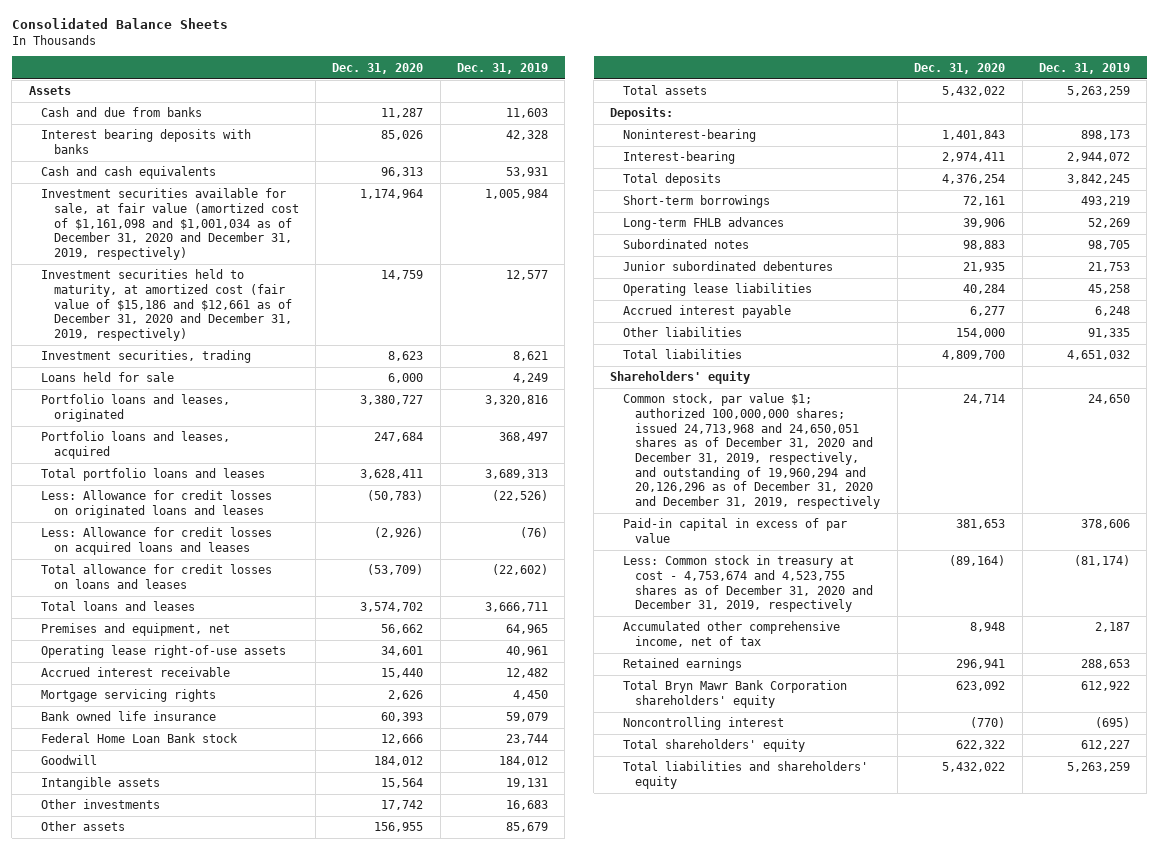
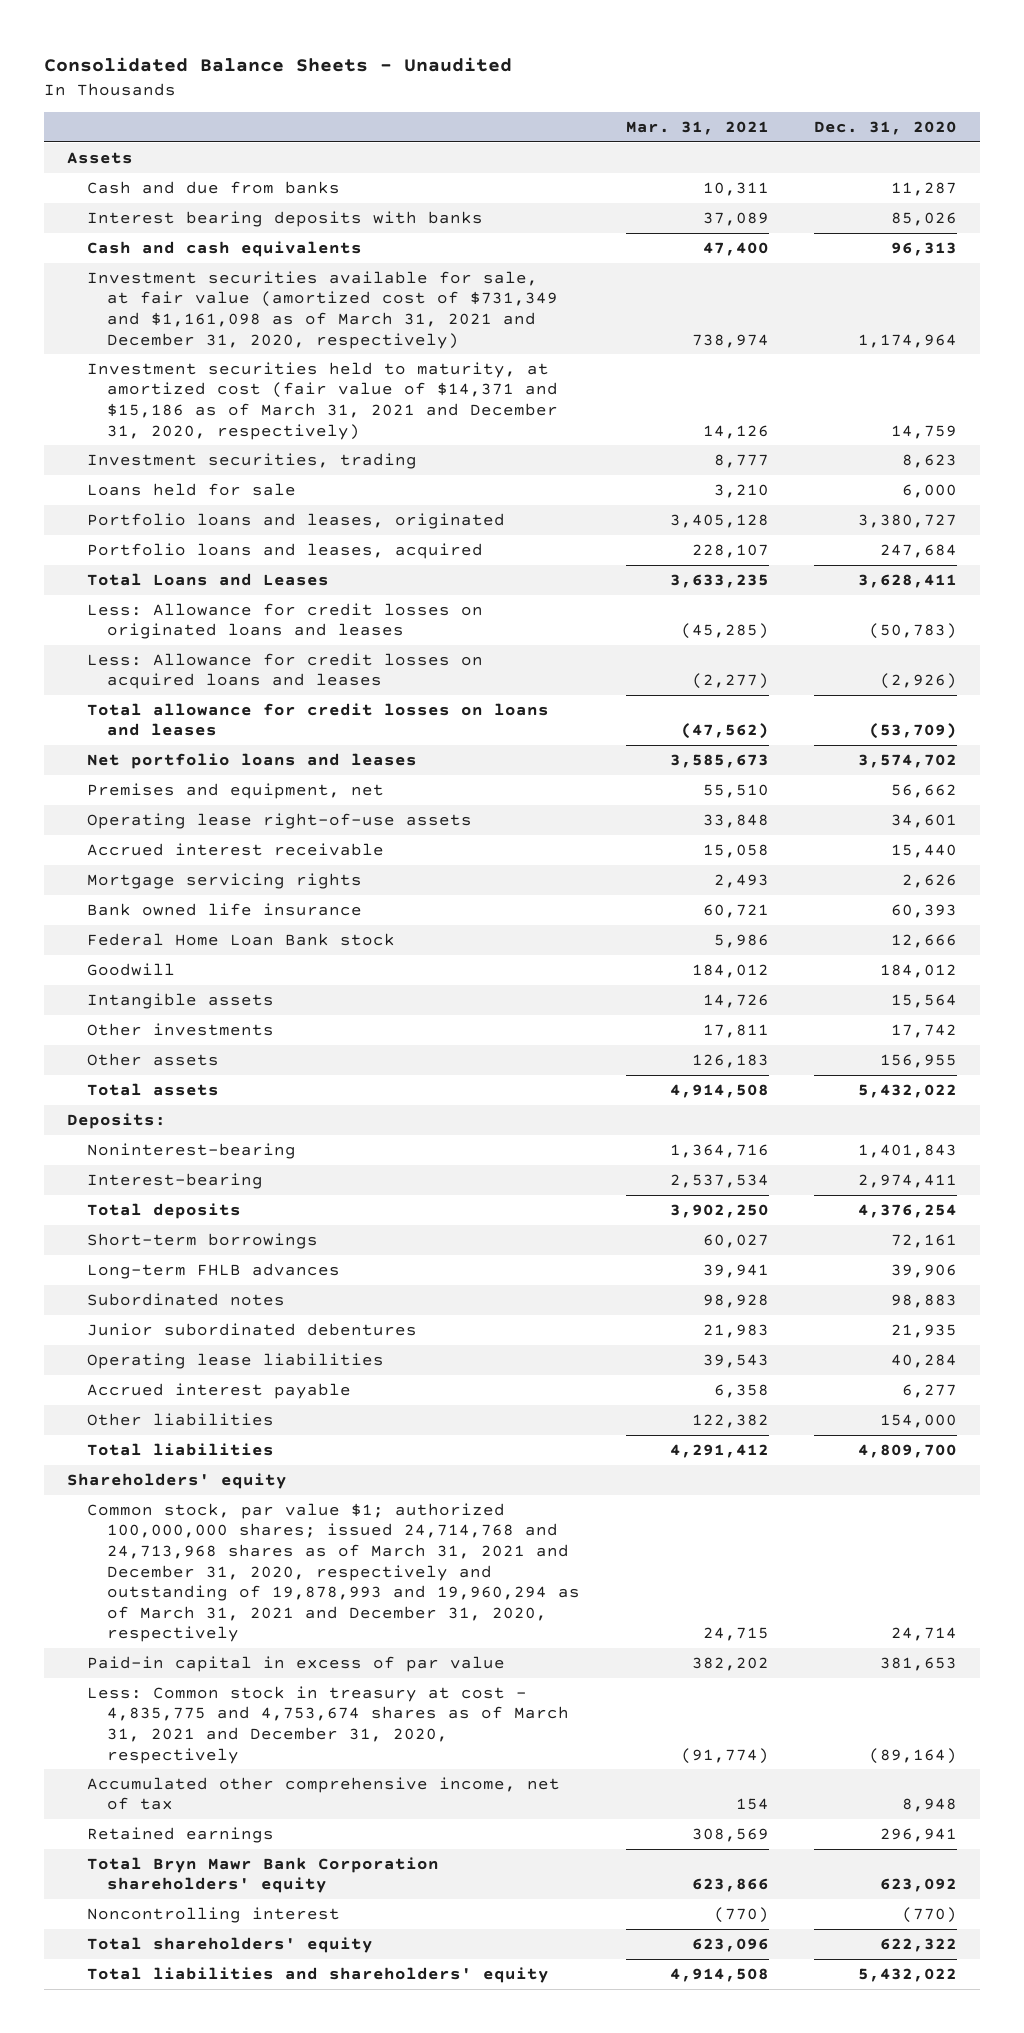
[11,18,228,30] Consolidated Balance Sheets -> [44,57,513,73] Consolidated Balance Sheets - Unaudited
[457,62,549,74] Dec. 31, 2019 -> none
none -> [625,120,769,135] Mar. 31, 2021
[41,188,299,260] Investment securities available for sale, at fair value (amortized cost of $1,161,098 and $1,001,034 as of December 31, 2020 and December 31, 2019, respectively) -> [86,270,558,349] Investment securities available for sale, at fair value (amortized cost of $731,349 and $1,161,098 as of March 31, 2021 and December 31, 2020, respectively)
[41,269,292,341] Investment securities held to maturity, at amortized cost (fair value of $15,186 and $12,661 as of December 31, 2020 and December 31, 2019, respectively) -> [86,361,558,440] Investment securities held to maturity, at amortized cost (fair value of $14,371 and $15,186 as of March 31, 2021 and December 31, 2020, respectively)
[41,468,266,482] Total portfolio loans and leases -> [86,572,329,586] Total Loans and Leases
[41,601,196,612] Total loans and leases -> [86,752,417,769] Net portfolio loans and leases
[622,393,881,509] Common stock, par value $1; authorized 100,000,000 shares; issued 24,713,968 and 24,650,051 shares as of December 31, 2020 and December 31, 2019, respectively, and outstanding of 19,960,294 and 20,126,296 as of December 31, 2020 and December 31, 2019, respectively -> [86,1502,580,1643] Common stock, par value $1; authorized 100,000,000 shares; issued 24,714,768 and 24,713,968 shares as of March 31, 2021 and December 31, 2020, respectively and outstanding of 19,878,993 and 19,960,294 as of March 31, 2021 and December 31, 2020, respectively
[622,555,874,613] Less: Common stock in treasury at cost - 4,753,674 and 4,523,755 shares as of December 31, 2020 and December 31, 2019, respectively -> [86,1685,569,1764] Less: Common stock in treasury at cost - 4,835,775 and 4,753,674 shares as of March 31, 2021 and December 31, 2020, respectively

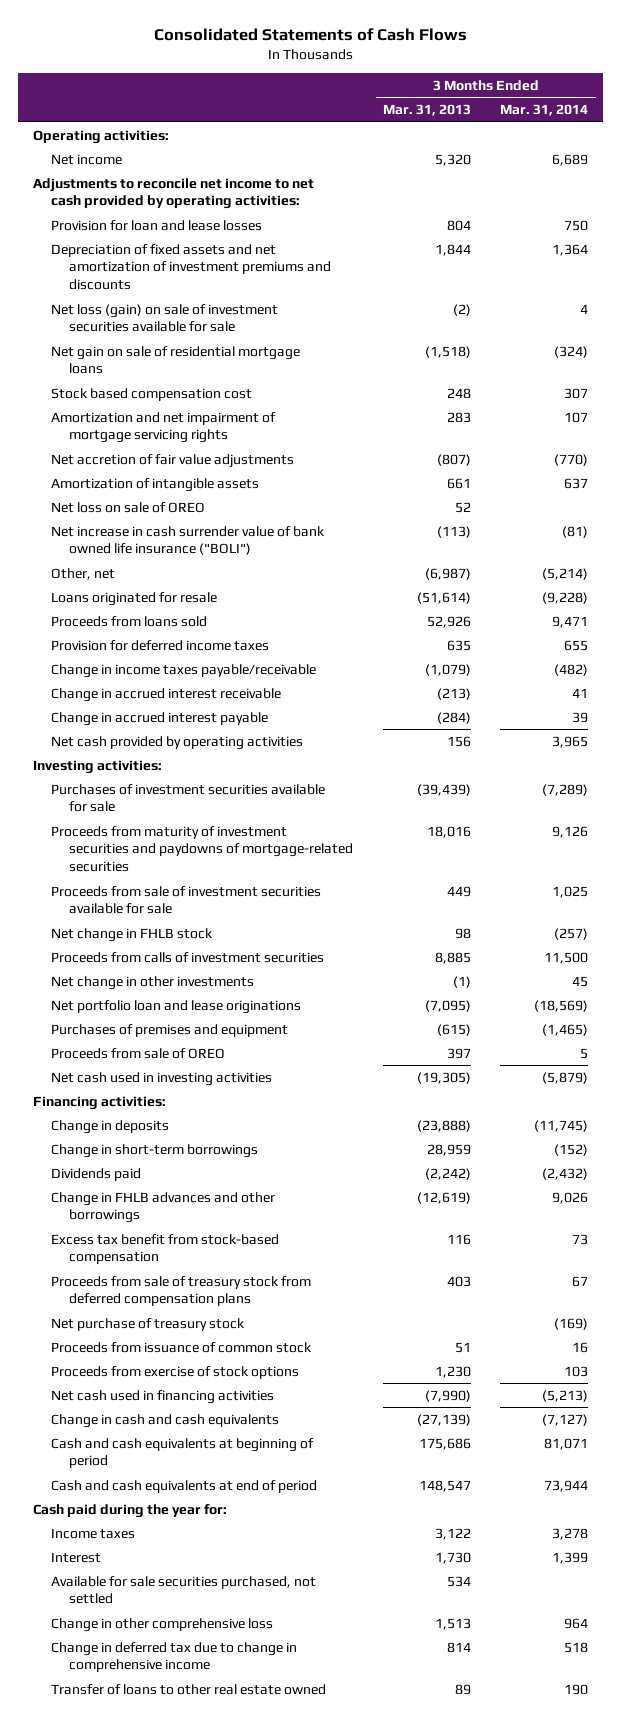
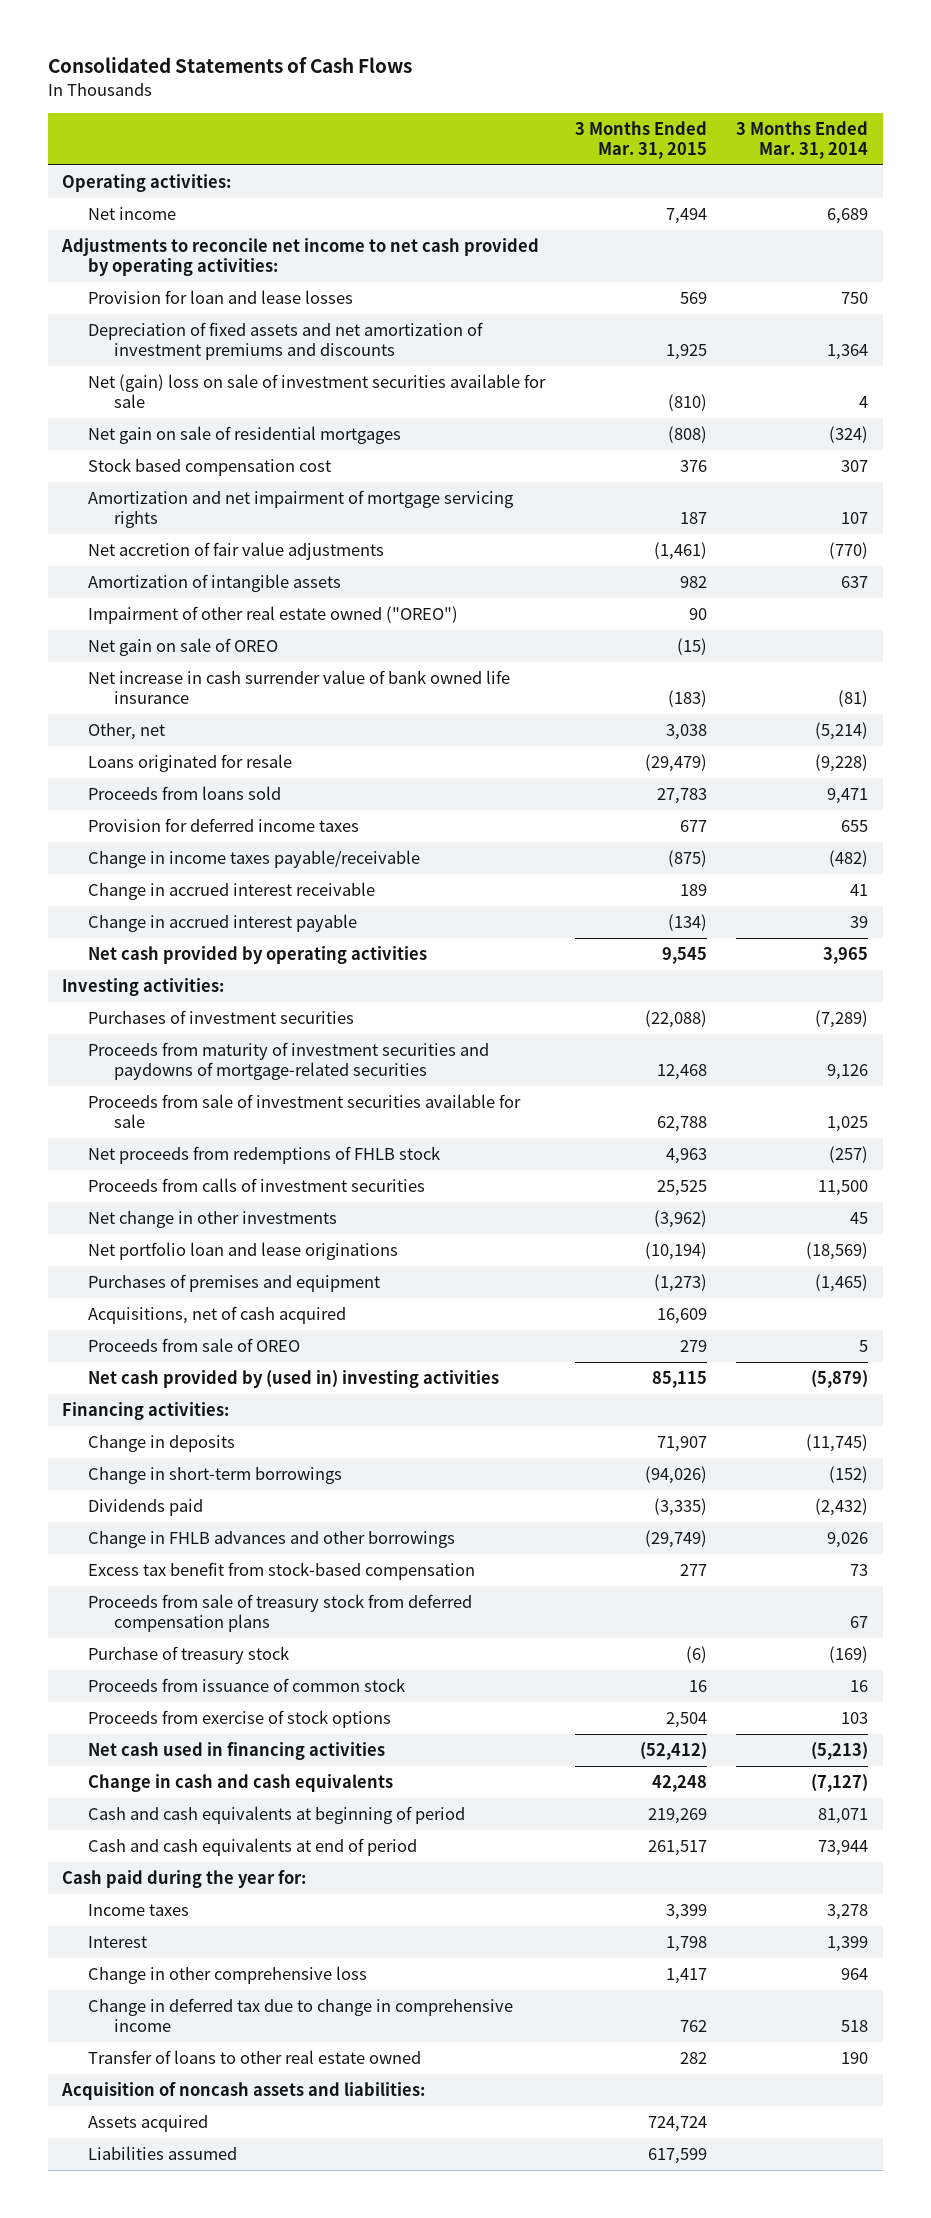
[382,104,471,117] Mar. 31, 2013 -> none
none -> [574,120,707,159] 3 Months Ended Mar. 31, 2015
[51,303,279,333] Net loss (gain) on sale of investment securities available for sale -> [88,374,547,408] Net (gain) loss on sale of investment securities available for sale
[51,345,301,375] Net gain on sale of residential mortgage loans -> [88,426,402,445] Net gain on sale of residential mortgages
none -> [88,606,459,625] Impairment of other real estate owned ("OREO")
[51,501,206,513] Net loss on sale of OREO -> [88,638,279,657] Net gain on sale of OREO
[51,525,326,556] Net increase in cash surrender value of bank owned life insurance ("BOLI") -> [88,670,511,704] Net increase in cash surrender value of bank owned life insurance
[51,783,326,813] Purchases of investment securities available for sale -> [88,1010,355,1025] Purchases of investment securities
[51,927,214,942] Net change in FHLB stock -> [88,1146,441,1165] Net proceeds from redemptions of FHLB stock
none -> [88,1306,347,1325] Acquisitions, net of cash acquired
[51,1071,273,1086] Net cash used in investing activities -> [88,1370,500,1389] Net cash provided by (used in) investing activities
[51,1317,246,1331] Net purchase of treasury stock -> [88,1646,290,1665] Purchase of treasury stock
[51,1575,317,1605] Available for sale securities purchased, not settled -> none
none -> [61,2082,426,2101] Acquisition of noncash assets and liabilities:
none -> [88,2115,209,2133] Assets acquired
none -> [88,2146,238,2161] Liabilities assumed

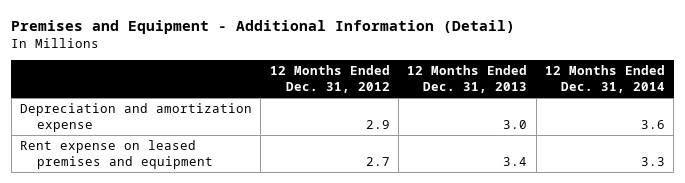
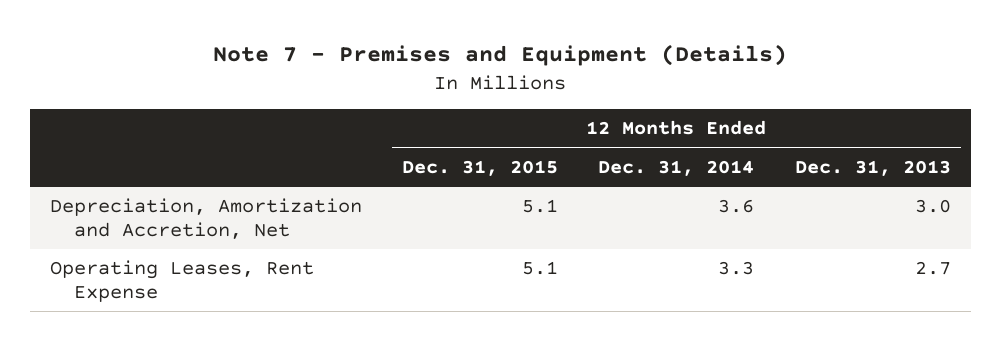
[11,19,516,34] Premises and Equipment - Additional Information (Detail) -> [213,44,788,67] Note 7 - Premises and Equipment (Details)
[269,65,390,93] 12 Months Ended Dec. 31, 2012 -> none
none -> [402,159,559,176] Dec. 31, 2015
[20,103,253,132] Depreciation and amortization expense -> [49,198,362,240] Depreciation, Amortization and Accretion, Net
[20,140,213,169] Rent expense on leased premises and equipment -> [49,260,314,303] Operating Leases, Rent Expense
[503,156,528,166] 3.4 -> [914,261,951,276] 2.7

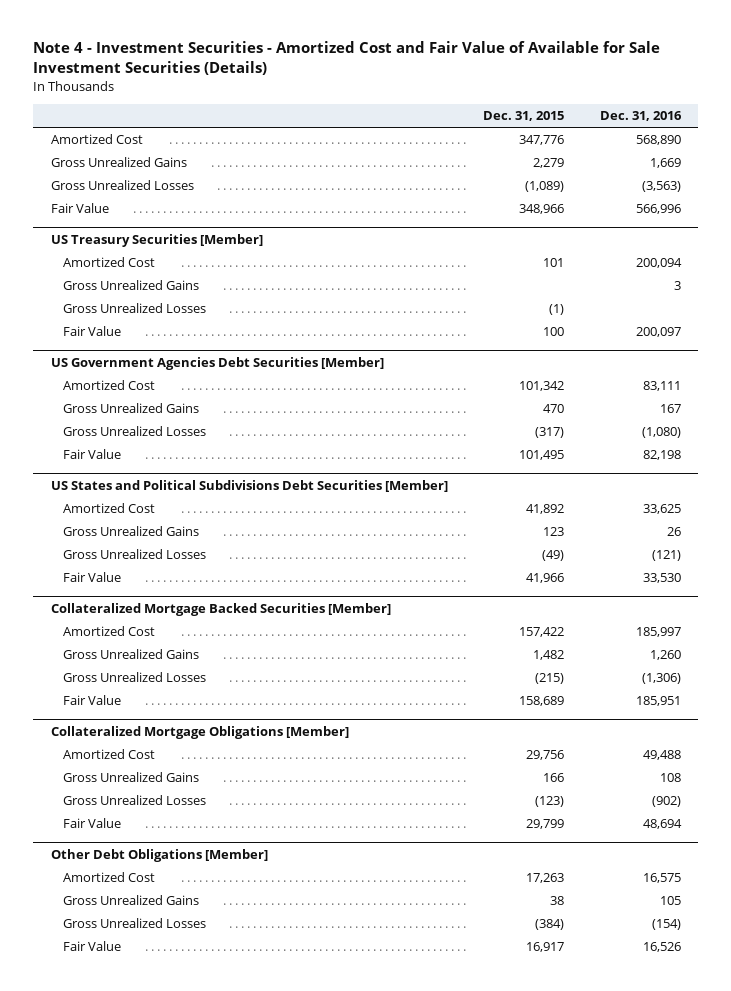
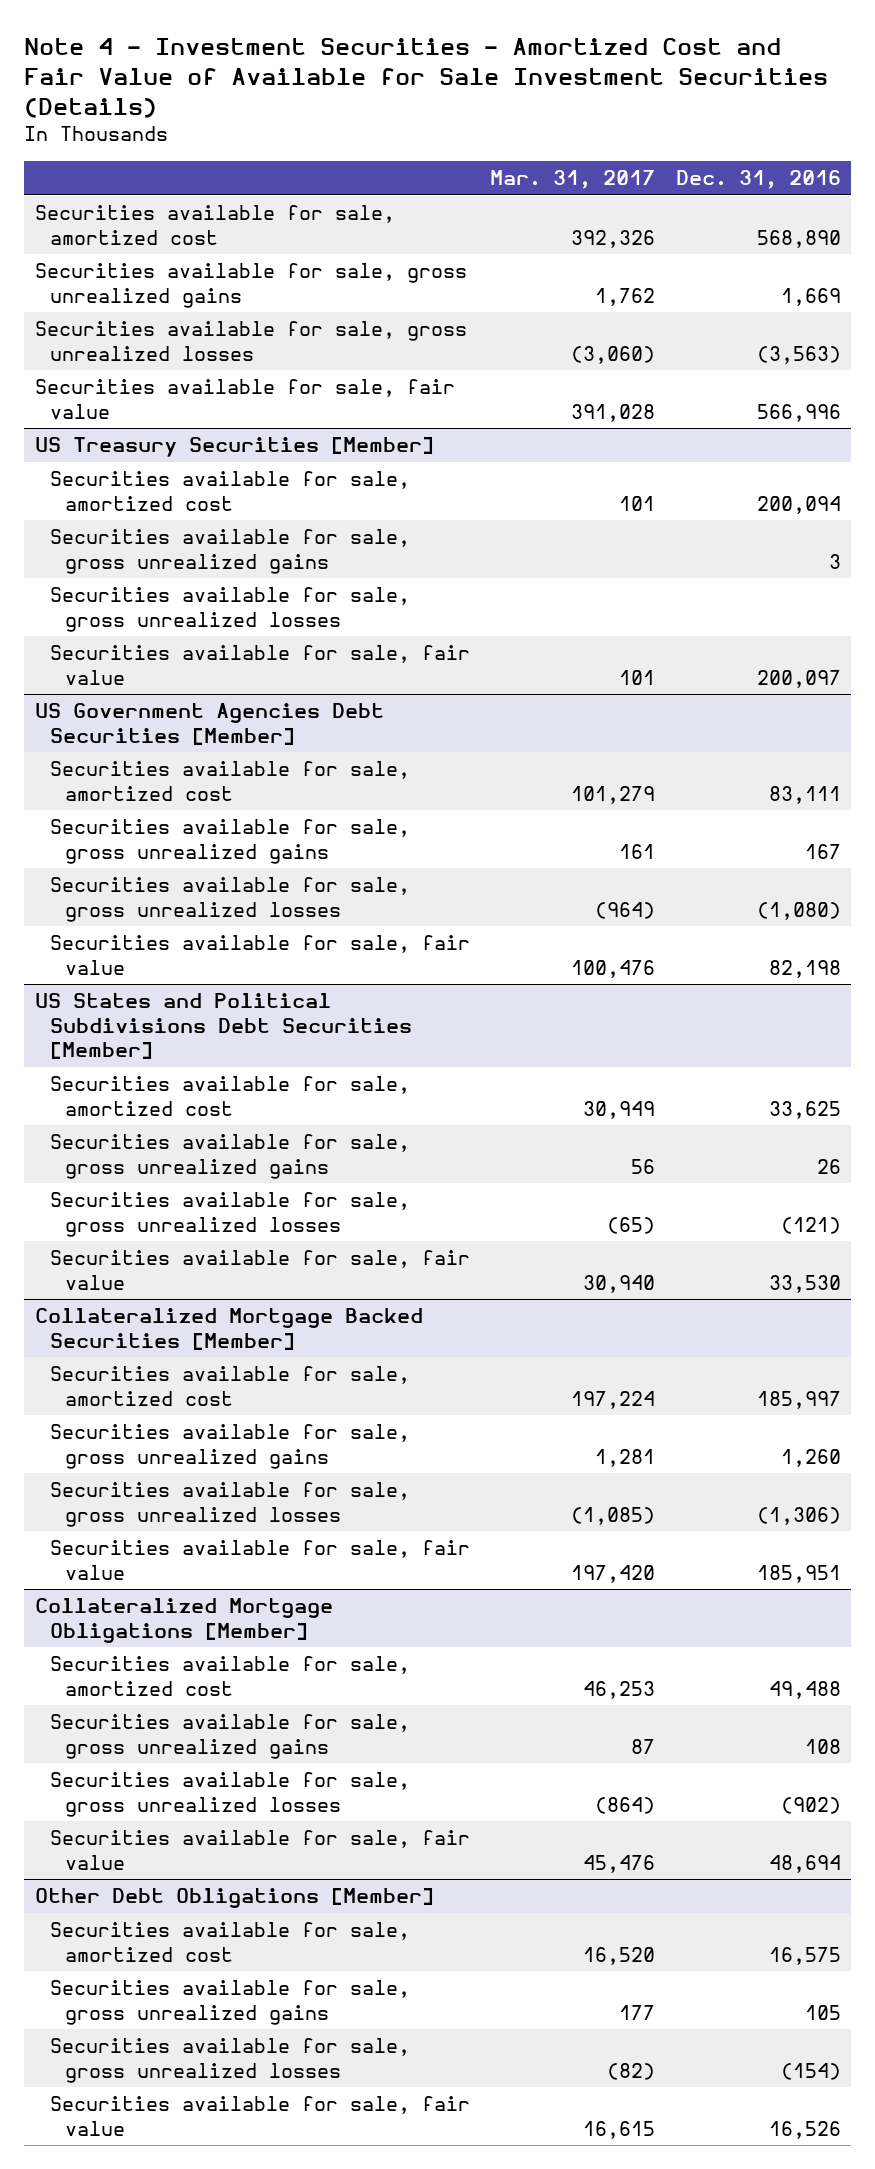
[483,111,565,122] Dec. 31, 2015 -> none
none -> [490,170,656,190] Mar. 31, 2017
[50,134,143,145] Amortized Cost -> [34,205,395,245] Securities available for sale, amortized cost
[50,157,187,168] Gross Unrealized Gains -> [34,263,467,308] Securities available for sale, gross unrealized gains
[50,180,194,191] Gross Unrealized Losses -> [34,321,467,361] Securities available for sale, gross unrealized losses
[50,203,109,214] Fair Value -> [34,379,455,419] Securities available for sale, fair value
[62,257,155,268] Amortized Cost -> [49,471,410,511] Securities available for sale, amortized cost
[62,280,199,291] Gross Unrealized Gains -> [49,529,410,574] Securities available for sale, gross unrealized gains
[62,303,206,314] Gross Unrealized Losses -> [49,587,410,632] Securities available for sale, gross unrealized losses
[62,326,121,337] Fair Value -> [49,645,470,685] Securities available for sale, fair value
[62,380,155,391] Amortized Cost -> [49,761,410,801] Securities available for sale, amortized cost
[62,403,199,414] Gross Unrealized Gains -> [49,819,410,864] Securities available for sale, gross unrealized gains
[62,426,206,437] Gross Unrealized Losses -> [49,877,410,922] Securities available for sale, gross unrealized losses
[62,449,121,460] Fair Value -> [49,935,470,975] Securities available for sale, fair value
[62,503,155,514] Amortized Cost -> [49,1076,410,1116] Securities available for sale, amortized cost
[62,526,199,537] Gross Unrealized Gains -> [49,1134,410,1179] Securities available for sale, gross unrealized gains
[62,549,206,560] Gross Unrealized Losses -> [49,1192,410,1237] Securities available for sale, gross unrealized losses
[62,572,121,583] Fair Value -> [49,1250,470,1290] Securities available for sale, fair value
[62,626,155,637] Amortized Cost -> [49,1366,410,1406] Securities available for sale, amortized cost
[62,649,199,660] Gross Unrealized Gains -> [49,1424,410,1469] Securities available for sale, gross unrealized gains
[62,672,206,683] Gross Unrealized Losses -> [49,1482,410,1527] Securities available for sale, gross unrealized losses
[62,695,121,706] Fair Value -> [49,1540,470,1580] Securities available for sale, fair value
[62,749,155,760] Amortized Cost -> [49,1656,410,1696] Securities available for sale, amortized cost
[62,772,199,783] Gross Unrealized Gains -> [49,1714,410,1759] Securities available for sale, gross unrealized gains
[62,795,206,806] Gross Unrealized Losses -> [49,1772,410,1817] Securities available for sale, gross unrealized losses
[62,818,121,829] Fair Value -> [49,1830,470,1870] Securities available for sale, fair value
[62,872,155,883] Amortized Cost -> [49,1922,410,1962] Securities available for sale, amortized cost
[62,895,199,906] Gross Unrealized Gains -> [49,1980,410,2025] Securities available for sale, gross unrealized gains
[62,918,206,929] Gross Unrealized Losses -> [49,2038,410,2083] Securities available for sale, gross unrealized losses
[62,941,121,952] Fair Value -> [49,2096,470,2136] Securities available for sale, fair value

